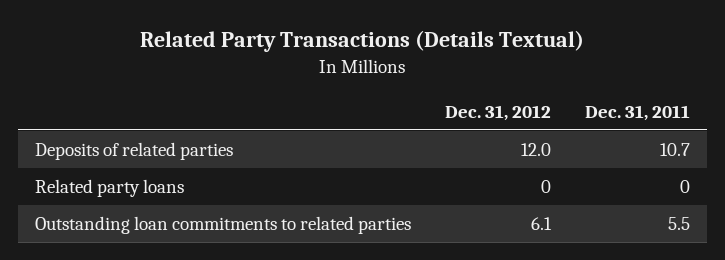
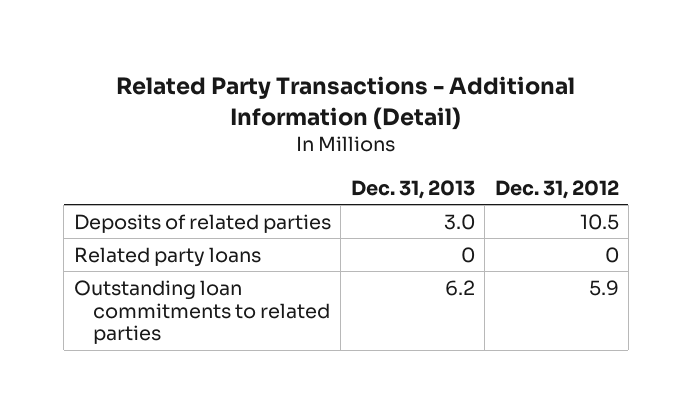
[140,30,585,53] Related Party Transactions (Details Textual) -> [116,76,576,130] Related Party Transactions - Additional Information (Detail)
[585,104,691,121] Dec. 31, 2011 -> none
none -> [350,179,475,199] Dec. 31, 2013
[520,142,551,156] 12.0 -> [579,213,619,230] 10.5
[530,216,552,230] 6.1 -> [588,279,619,296] 5.9

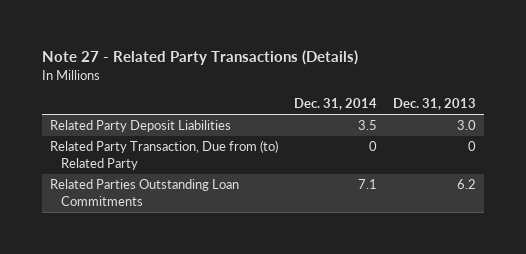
[116,76,576,130] Related Party Transactions - Additional Information (Detail) -> [42,50,359,66] Note 27 - Related Party Transactions (Details)
[494,179,619,199] Dec. 31, 2012 -> none
none -> [293,98,377,111] Dec. 31, 2014
[73,213,331,233] Deposits of related parties -> [50,120,232,133] Related Party Deposit Liabilities
[73,246,261,267] Related party loans -> [50,140,279,171] Related Party Transaction, Due from (to) Related Party
[73,279,330,345] Outstanding loan commitments to related parties -> [50,179,240,207] Related Parties Outstanding Loan Commitments

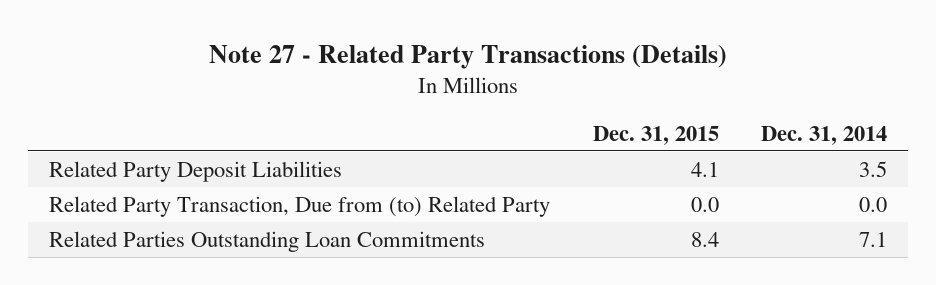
[392,98,476,111] Dec. 31, 2013 -> none
none -> [592,125,719,145] Dec. 31, 2015
[368,141,377,152] 0 -> [858,196,887,212] 0.0

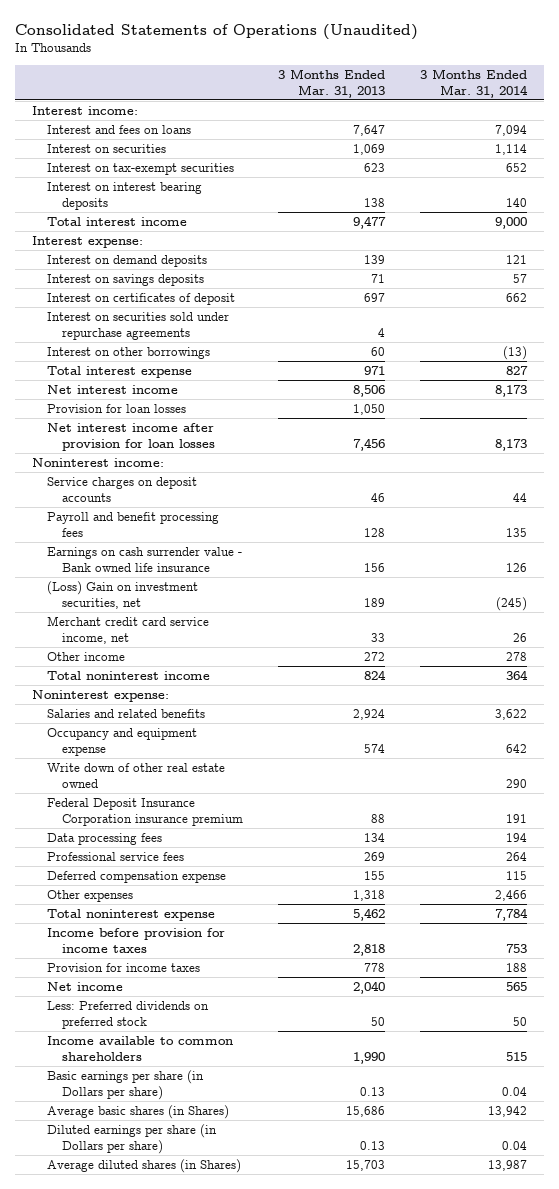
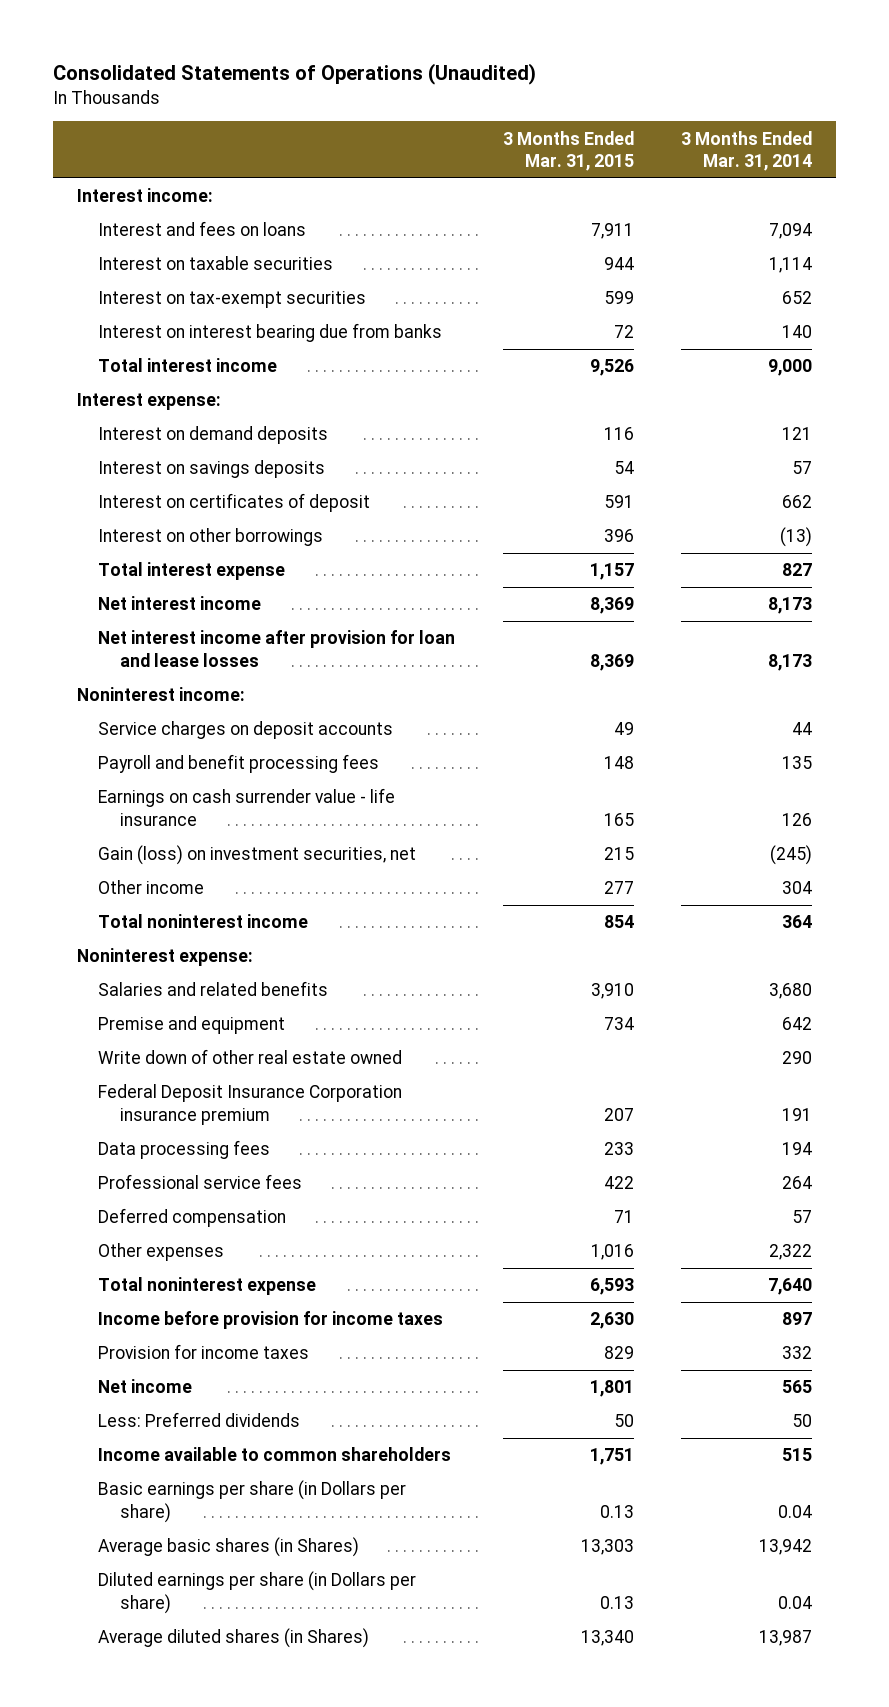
[278,68,386,98] 3 Months Ended Mar. 31, 2013 -> none
none -> [502,130,634,171] 3 Months Ended Mar. 31, 2015
[47,143,167,153] Interest on securities -> [98,256,334,271] Interest on taxable securities
[47,181,203,210] Interest on interest bearing deposits -> [98,323,443,343] Interest on interest bearing due from banks
[47,311,230,340] Interest on securities sold under repurchase agreements -> none
[47,403,187,413] Provision for loan losses -> none
[47,422,216,451] Net interest income after provision for loan losses -> [98,630,456,667] Net interest income after provision for loan and lease losses
[47,615,210,644] Merchant credit card service income, net -> none
[47,546,243,572] Earnings on cash surrender value - Bank owned life insurance -> [98,788,396,826] Earnings on cash surrender value - life insurance
[47,580,199,609] (Loss) Gain on investment securities, net -> [98,845,417,866] Gain (loss) on investment securities, net
[505,651,527,661] 278 -> [782,881,813,895] 304
[494,708,527,720] 3,622 -> [769,983,813,1000] 3,680
[47,727,198,756] Occupancy and equipment expense -> [98,1016,286,1035] Premise and equipment
[47,870,227,883] Deferred compensation expense -> [98,1208,287,1228] Deferred compensation
[505,870,527,880] 115 -> [792,1210,813,1224] 57
[494,889,527,901] 2,466 -> [769,1244,813,1261] 2,322
[494,907,528,921] 7,784 -> [768,1278,813,1296] 7,640
[505,943,527,953] 753 -> [782,1312,813,1326] 897
[505,962,527,972] 188 -> [782,1346,813,1360] 332
[47,1000,210,1029] Less: Preferred dividends on preferred stock -> [98,1412,301,1428] Less: Preferred dividends

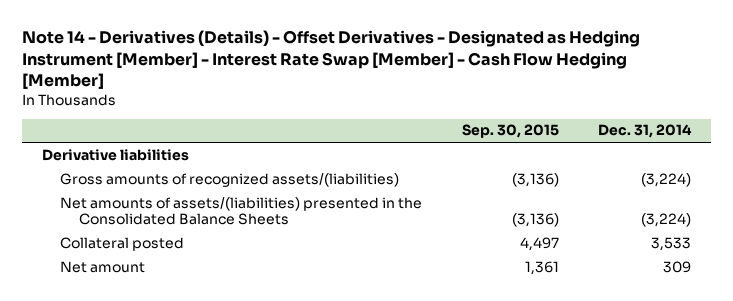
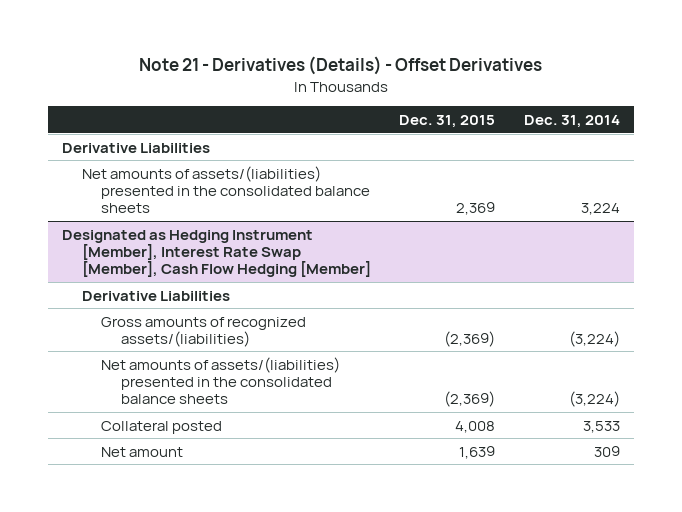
[21,30,640,90] Note 14 - Derivatives (Details) - Offset Derivatives - Designated as Hedging Instrument [Member] - Interest Rate Swap [Member] - Cash Flow Hedging [Member] -> [138,56,542,76] Note 21 - Derivatives (Details) - Offset Derivatives
[461,124,559,139] Sep. 30, 2015 -> none
none -> [399,115,496,129] Dec. 31, 2015
[41,148,189,161] Derivative liabilities -> [62,142,211,153] Derivative Liabilities
none -> [81,165,371,213] Net amounts of assets/(liabilities) presented in the consolidated balance sheets
none -> [62,229,371,277] Designated as Hedging Instrument [Member], Interest Rate Swap [Member], Cash Flow Hedging [Member]
none -> [81,290,230,301] Derivative Liabilities
[60,196,423,226] Net amounts of assets/(liabilities) presented in the Consolidated Balance Sheets -> [101,356,341,404] Net amounts of assets/(liabilities) presented in the consolidated balance sheets

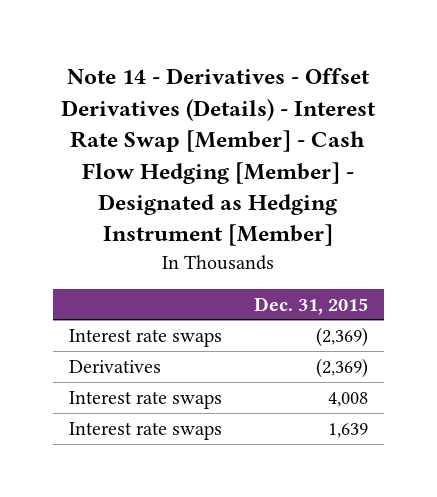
[138,56,542,76] Note 21 - Derivatives (Details) - Offset Derivatives -> [61,68,377,247] Note 14 - Derivatives - Offset Derivatives (Details) - Interest Rate Swap [Member] - Cash Flow Hedging [Member] - Designated as Hedging Instrument [Member]
[523,115,620,129] Dec. 31, 2014 -> none
[62,142,211,153] Derivative Liabilities -> none
[81,165,371,213] Net amounts of assets/(liabilities) presented in the consolidated balance sheets -> none
[62,229,371,277] Designated as Hedging Instrument [Member], Interest Rate Swap [Member], Cash Flow Hedging [Member] -> none
[81,290,230,301] Derivative Liabilities -> none
[101,316,307,347] Gross amounts of recognized assets/(liabilities) -> [68,328,222,347] Interest rate swaps
[101,356,341,404] Net amounts of assets/(liabilities) presented in the consolidated balance sheets -> [68,359,161,373] Derivatives
[101,420,223,434] Collateral posted -> [68,390,222,409] Interest rate swaps
[101,446,184,457] Net amount -> [68,421,222,440] Interest rate swaps

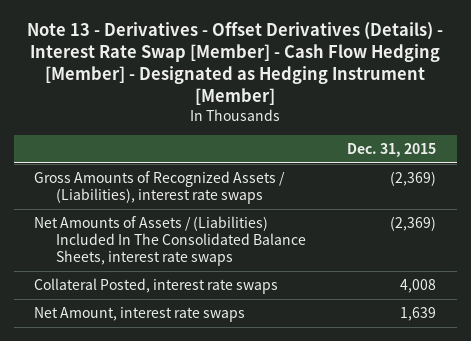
[61,68,377,247] Note 14 - Derivatives - Offset Derivatives (Details) - Interest Rate Swap [Member] - Cash Flow Hedging [Member] - Designated as Hedging Instrument [Member] -> [27,21,444,105] Note 13 - Derivatives - Offset Derivatives (Details) - Interest Rate Swap [Member] - Cash Flow Hedging [Member] - Designated as Hedging Instrument [Member]
[68,328,222,347] Interest rate swaps -> [34,171,286,205] Gross Amounts of Recognized Assets / (Liabilities), interest rate swaps
[68,359,161,373] Derivatives -> [34,216,306,267] Net Amounts of Assets / (Liabilities) Included In The Consolidated Balance Sheets, interest rate swaps
[68,390,222,409] Interest rate swaps -> [34,278,279,295] Collateral Posted, interest rate swaps
[68,421,222,440] Interest rate swaps -> [34,307,246,323] Net Amount, interest rate swaps

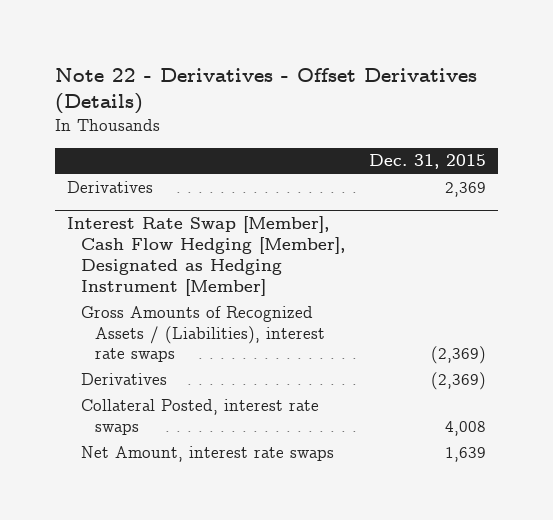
[27,21,444,105] Note 13 - Derivatives - Offset Derivatives (Details) - Interest Rate Swap [Member] - Cash Flow Hedging [Member] - Designated as Hedging Instrument [Member] -> [55,67,478,114] Note 22 - Derivatives - Offset Derivatives (Details)
none -> [67,180,154,193] Derivatives
none -> [67,216,346,296] Interest Rate Swap [Member], Cash Flow Hedging [Member], Designated as Hedging Instrument [Member]
[34,216,306,267] Net Amounts of Assets / (Liabilities) Included In The Consolidated Balance Sheets, interest rate swaps -> [81,372,168,385] Derivatives

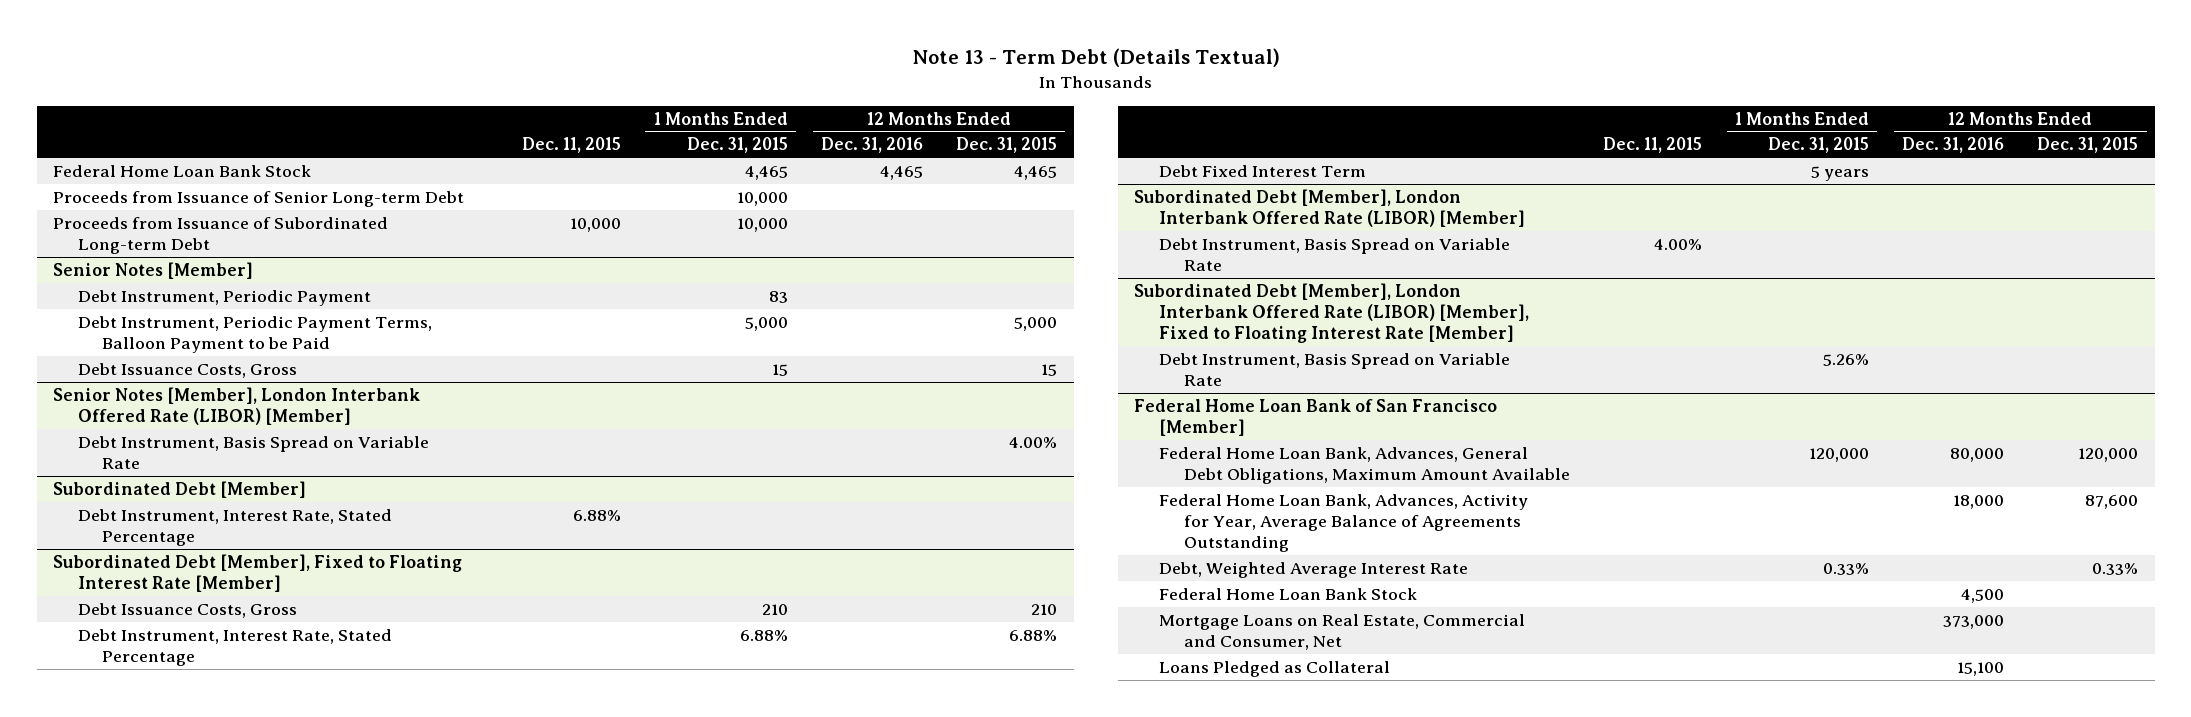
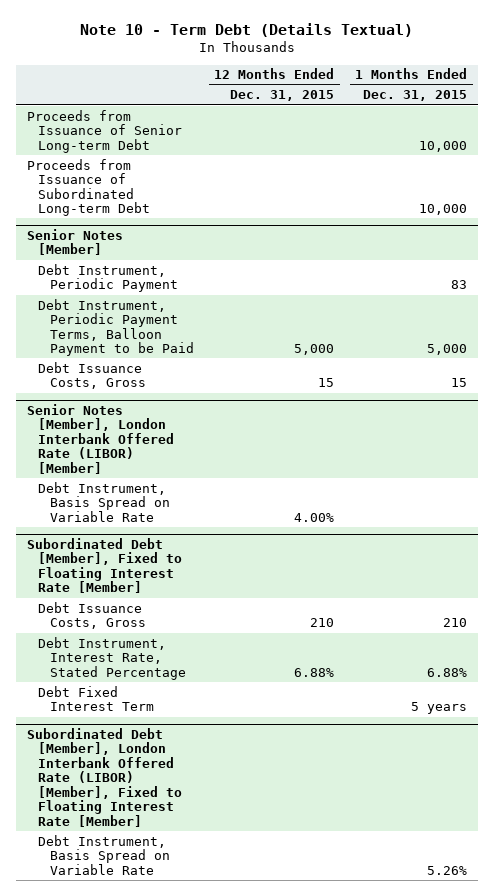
[911,48,1280,68] Note 13 - Term Debt (Details Textual) -> [79,23,413,38] Note 10 - Term Debt (Details Textual)
[521,137,621,154] Dec. 11, 2015 -> none
[820,137,923,154] Dec. 31, 2016 -> none
[53,165,312,178] Federal Home Loan Bank Stock -> none
[53,481,307,499] Subordinated Debt [Member] -> none
[77,509,392,547] Debt Instrument, Interest Rate, Stated Percentage -> none
[1134,189,1526,228] Subordinated Debt [Member], London Interbank Offered Rate (LIBOR) [Member] -> none
[1159,238,1511,272] Debt Instrument, Basis Spread on Variable Rate -> none
[1134,399,1498,437] Federal Home Loan Bank of San Francisco [Member] -> none
[1159,447,1570,485] Federal Home Loan Bank, Advances, General Debt Obligations, Maximum Amount Available -> none
[1159,494,1529,553] Federal Home Loan Bank, Advances, Activity for Year, Average Balance of Agreements Outstanding -> none
[1159,562,1469,579] Debt, Weighted Average Interest Rate -> none
[1159,588,1418,601] Federal Home Loan Bank Stock -> none
[1159,614,1526,651] Mortgage Loans on Real Estate, Commercial and Consumer, Net -> none
[1159,661,1391,678] Loans Pledged as Collateral -> none

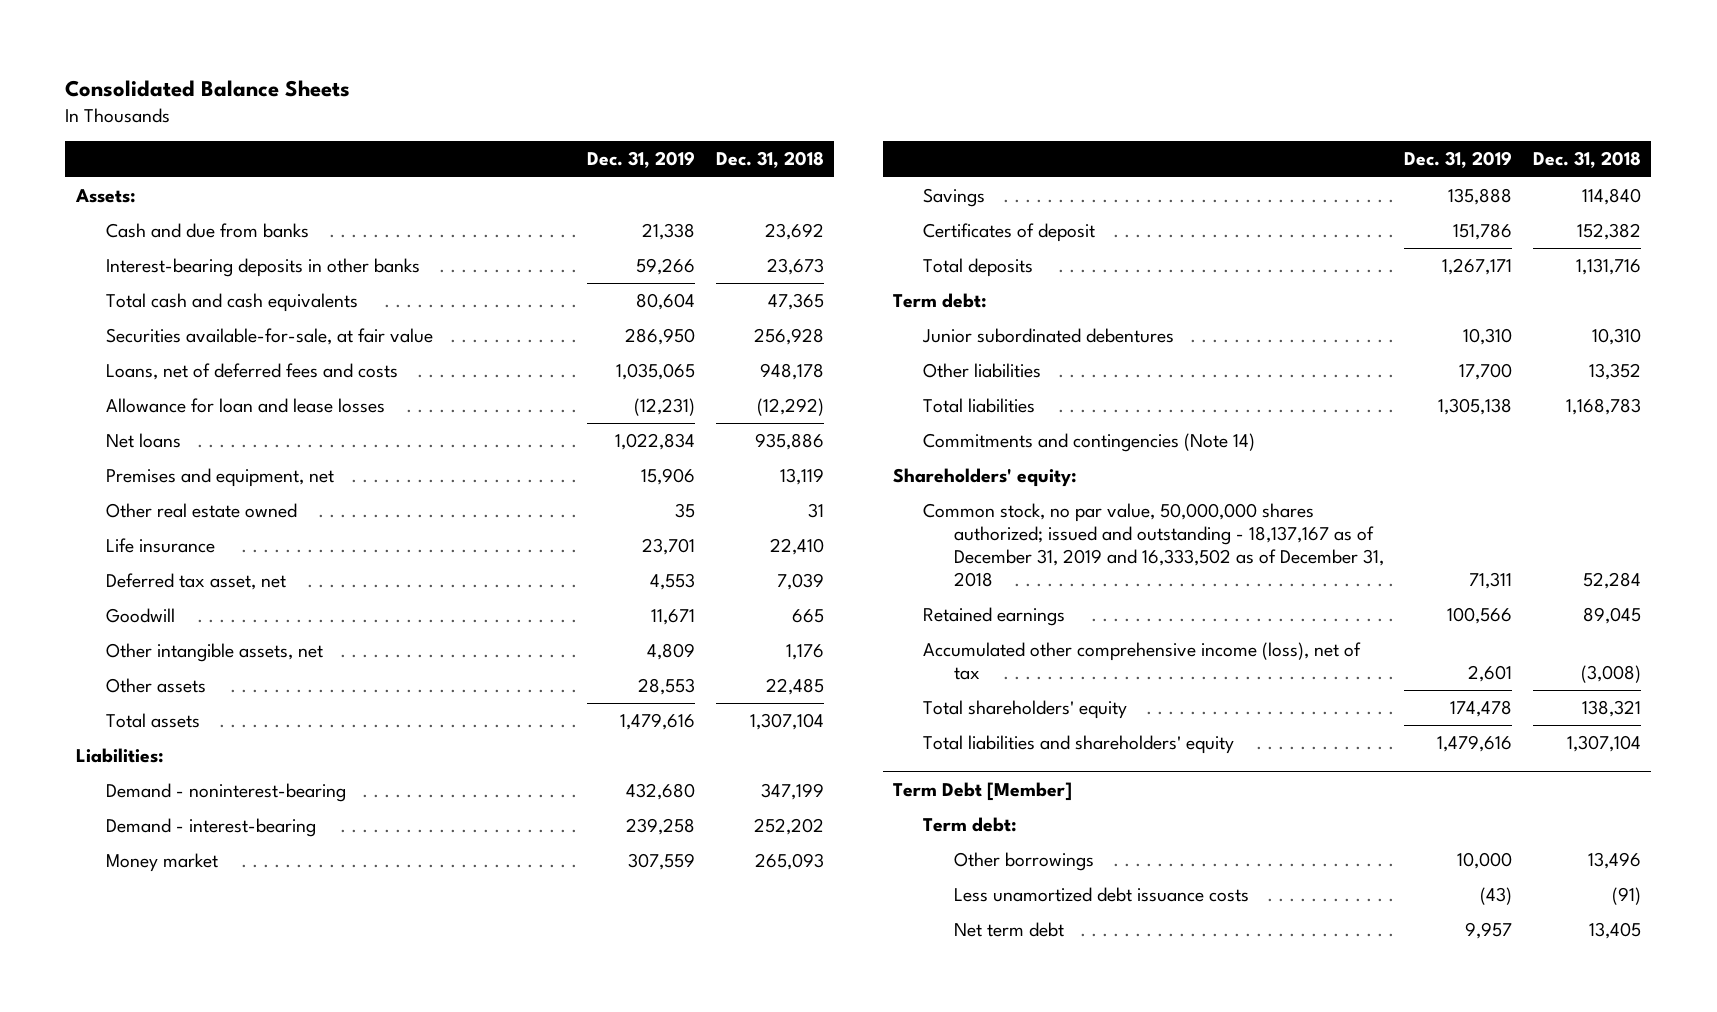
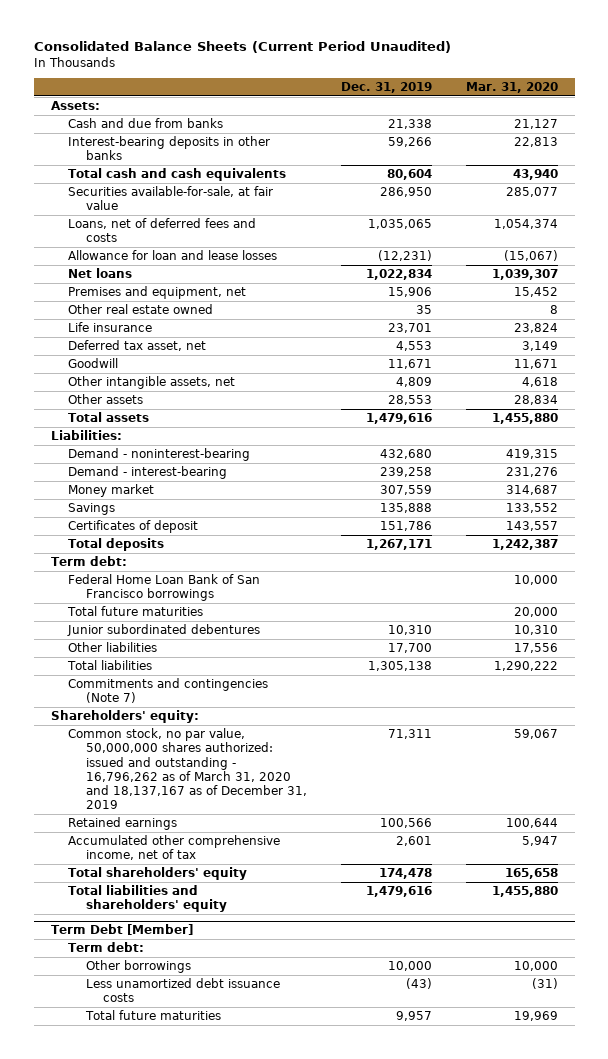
[65,79,351,97] Consolidated Balance Sheets -> [33,41,451,54] Consolidated Balance Sheets (Current Period Unaudited)
[715,151,824,169] Dec. 31, 2018 -> none
none -> [465,81,558,93] Mar. 31, 2020
none -> [68,573,261,602] Federal Home Loan Bank of San Francisco borrowings
none -> [67,605,204,616] Total future maturities
[923,433,1256,453] Commitments and contingencies (Note 14) -> [68,677,269,704] Commitments and contingencies (Note 7)
[923,503,1385,588] Common stock, no par value, 50,000,000 shares authorized; issued and outstanding - 18,137,167 as of December 31, 2019 and 16,333,502 as of December 31, 2018 -> [68,727,307,810] Common stock, no par value, 50,000,000 shares authorized: issued and outstanding - 16,796,262 as of March 31, 2020 and 18,137,167 as of December 31, 2019
[923,642,1362,681] Accumulated other comprehensive income (loss), net of tax -> [68,834,281,861] Accumulated other comprehensive income, net of tax
[954,922,1065,938] Net term debt -> [84,1009,221,1020] Total future maturities

